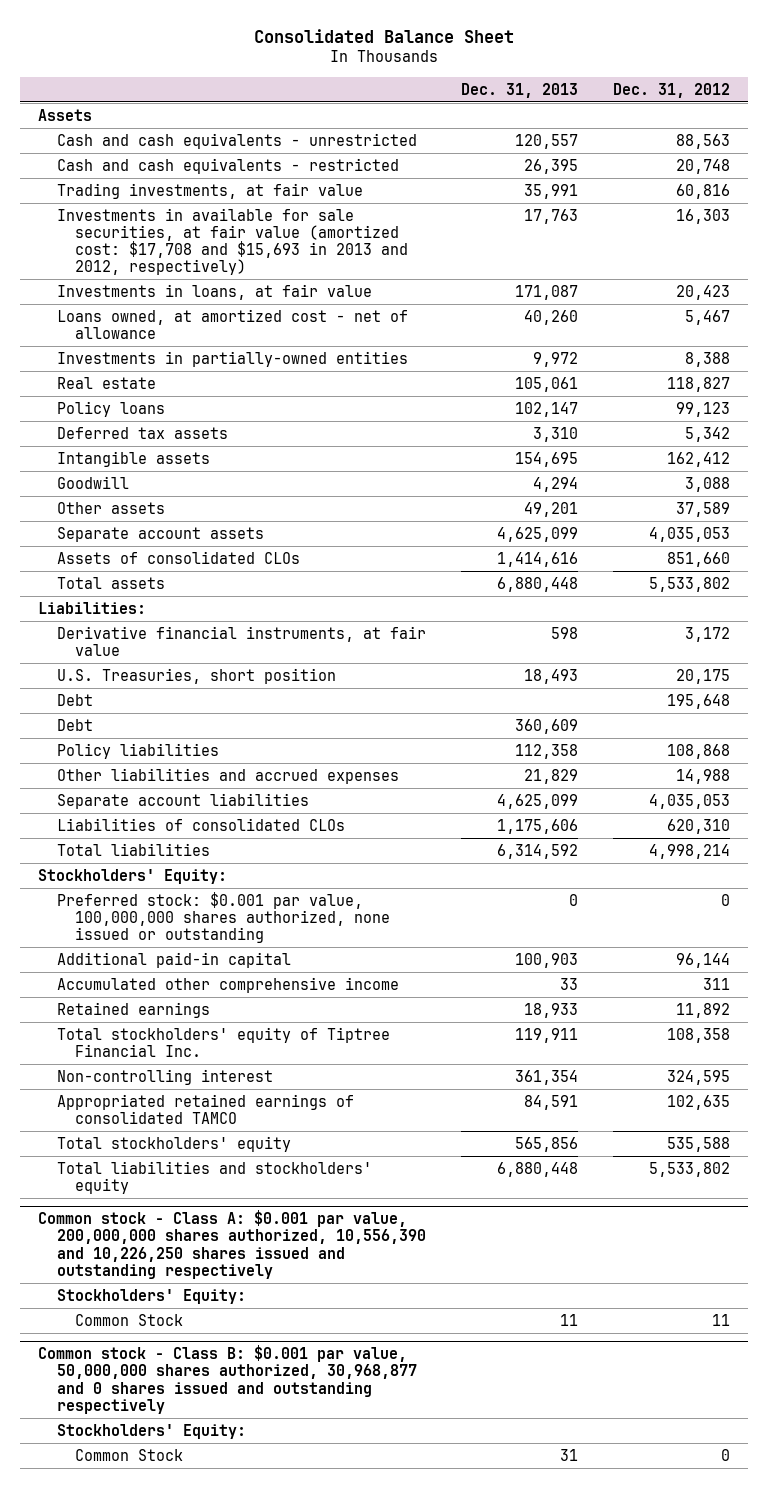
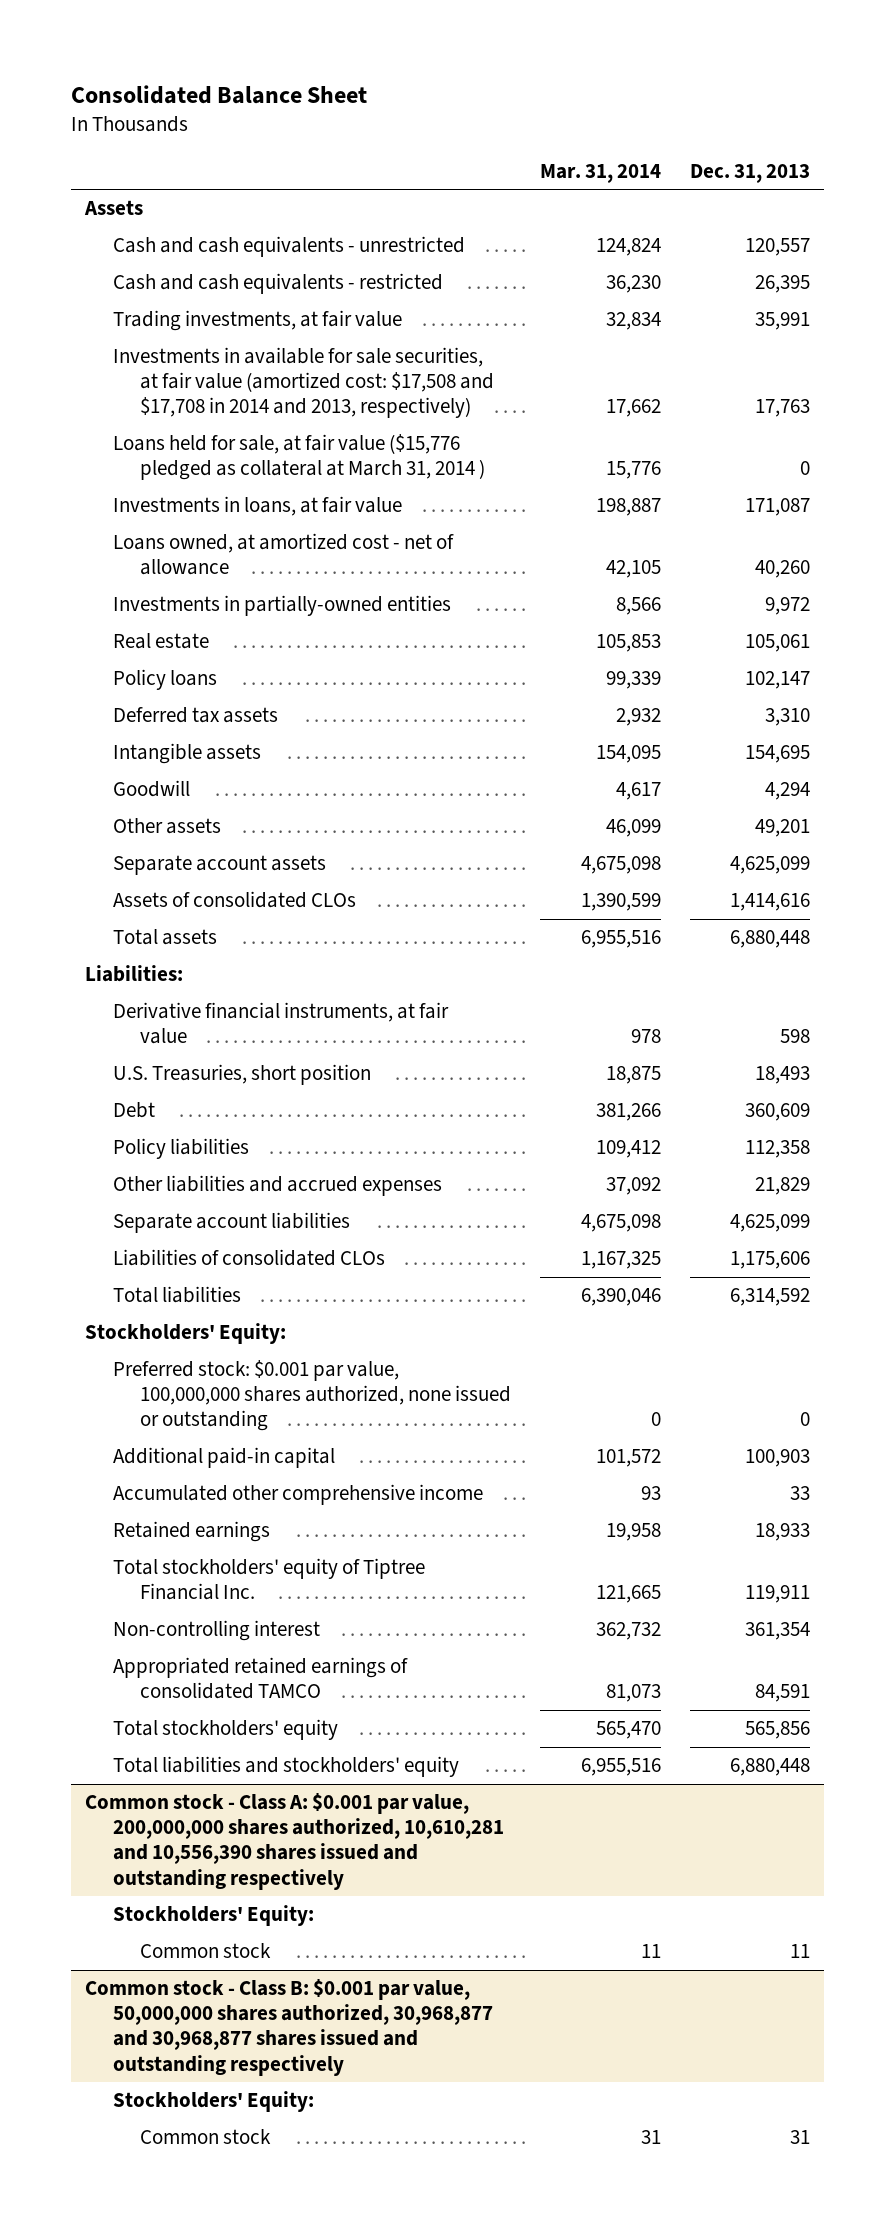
[613,82,731,98] Dec. 31, 2012 -> none
none -> [540,163,662,183] Mar. 31, 2014
[56,207,409,276] Investments in available for sale securities, at fair value (amortized cost: $17,708 and $15,693 in 2013 and 2012, respectively) -> [112,347,495,419] Investments in available for sale securities, at fair value (amortized cost: $17,508 and $17,708 in 2014 and 2013, respectively)
none -> [112,434,486,481] Loans held for sale, at fair value ($15,776 pledged as collateral at March 31, 2014 )
[56,693,93,706] Debt -> none
[37,1210,426,1279] Common stock - Class A: $0.001 par value, 200,000,000 shares authorized, 10,556,390 and 10,226,250 shares issued and outstanding respectively -> [84,1793,504,1890] Common stock - Class A: $0.001 par value, 200,000,000 shares authorized, 10,610,281 and 10,556,390 shares issued and outstanding respectively
[75,1313,184,1326] Common Stock -> [140,1943,272,1959] Common stock
[37,1345,417,1414] Common stock - Class B: $0.001 par value, 50,000,000 shares authorized, 30,968,877 and 0 shares issued and outstanding respectively -> [84,1979,493,2076] Common stock - Class B: $0.001 par value, 50,000,000 shares authorized, 30,968,877 and 30,968,877 shares issued and outstanding respectively
[75,1448,184,1461] Common Stock -> [140,2129,272,2145] Common stock

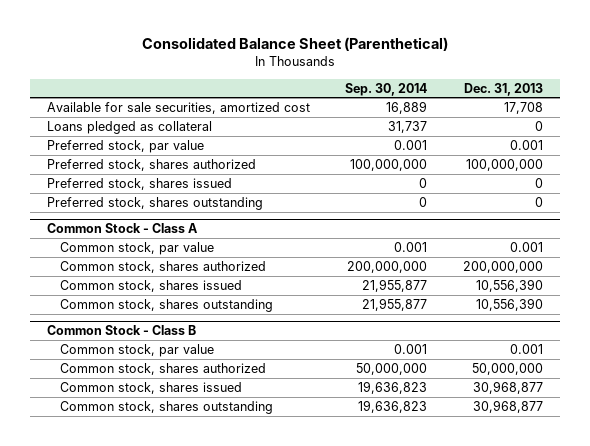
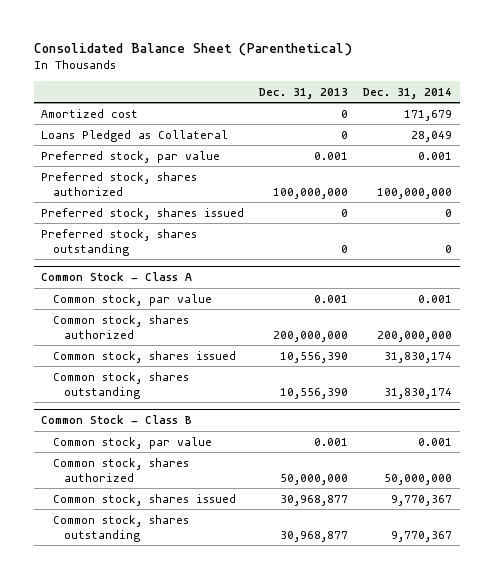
[345,82,428,96] Sep. 30, 2014 -> none
none -> [363,87,453,99] Dec. 31, 2014
[47,101,311,114] Available for sale securities, amortized cost -> none
none -> [41,108,139,118] Amortized cost
[47,120,213,134] Loans pledged as collateral -> [41,129,229,142] Loans Pledged as Collateral

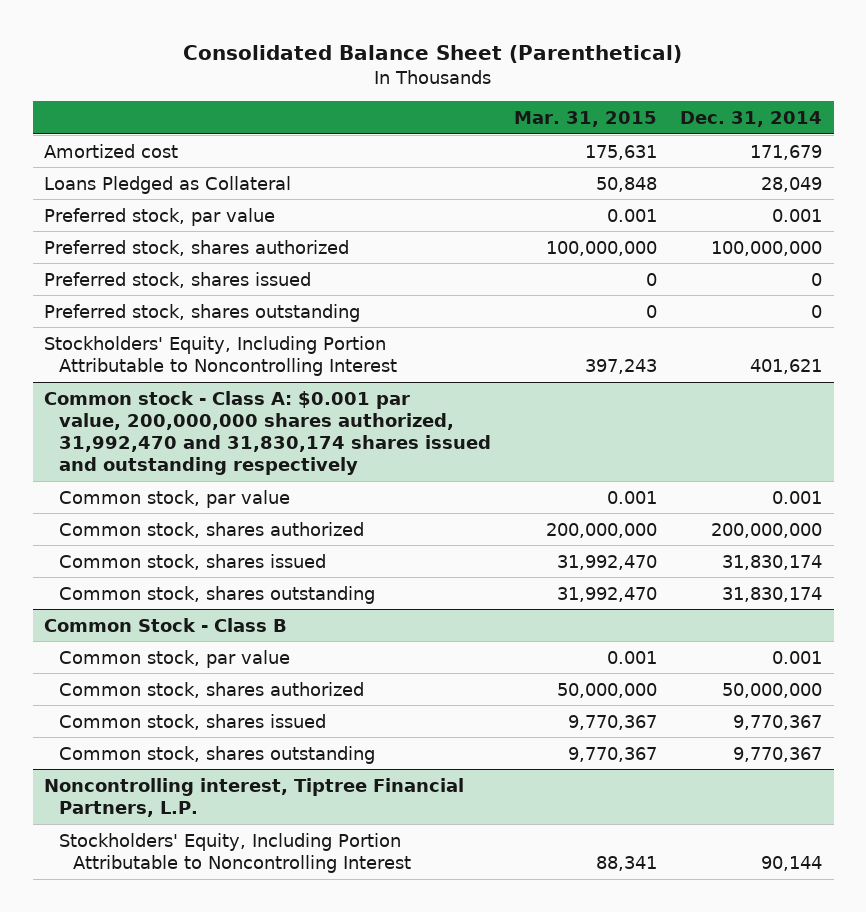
[259,87,349,99] Dec. 31, 2013 -> none
none -> [513,110,657,127] Mar. 31, 2015
none -> [44,335,397,376] Stockholders' Equity, Including Portion Attributable to Noncontrolling Interest
[41,272,193,282] Common Stock - Class A -> [44,390,491,476] Common stock - Class A: $0.001 par value, 200,000,000 shares authorized, 31,992,470 and 31,830,174 shares issued and outstanding respectively
none -> [44,777,465,817] Noncontrolling interest, Tiptree Financial Partners, L.P.
none -> [58,832,411,873] Stockholders' Equity, Including Portion Attributable to Noncontrolling Interest

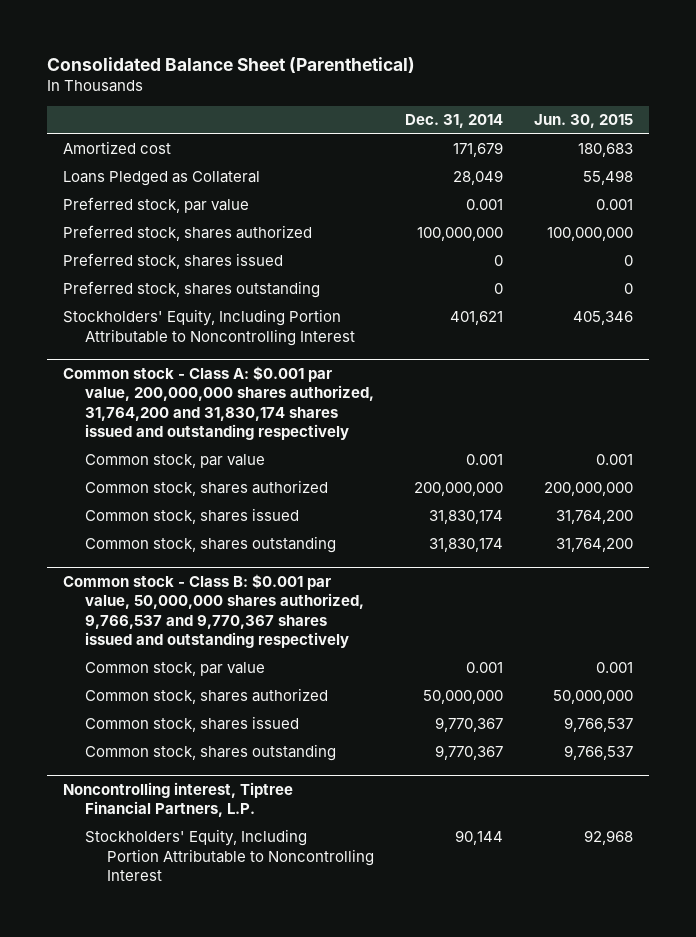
[513,110,657,127] Mar. 31, 2015 -> none
none -> [534,114,634,129] Jun. 30, 2015
[44,390,491,476] Common stock - Class A: $0.001 par value, 200,000,000 shares authorized, 31,992,470 and 31,830,174 shares issued and outstanding respectively -> [62,366,374,441] Common stock - Class A: $0.001 par value, 200,000,000 shares authorized, 31,764,200 and 31,830,174 shares issued and outstanding respectively
[44,617,288,632] Common Stock - Class B -> [62,574,364,649] Common stock - Class B: $0.001 par value, 50,000,000 shares authorized, 9,766,537 and 9,770,367 shares issued and outstanding respectively

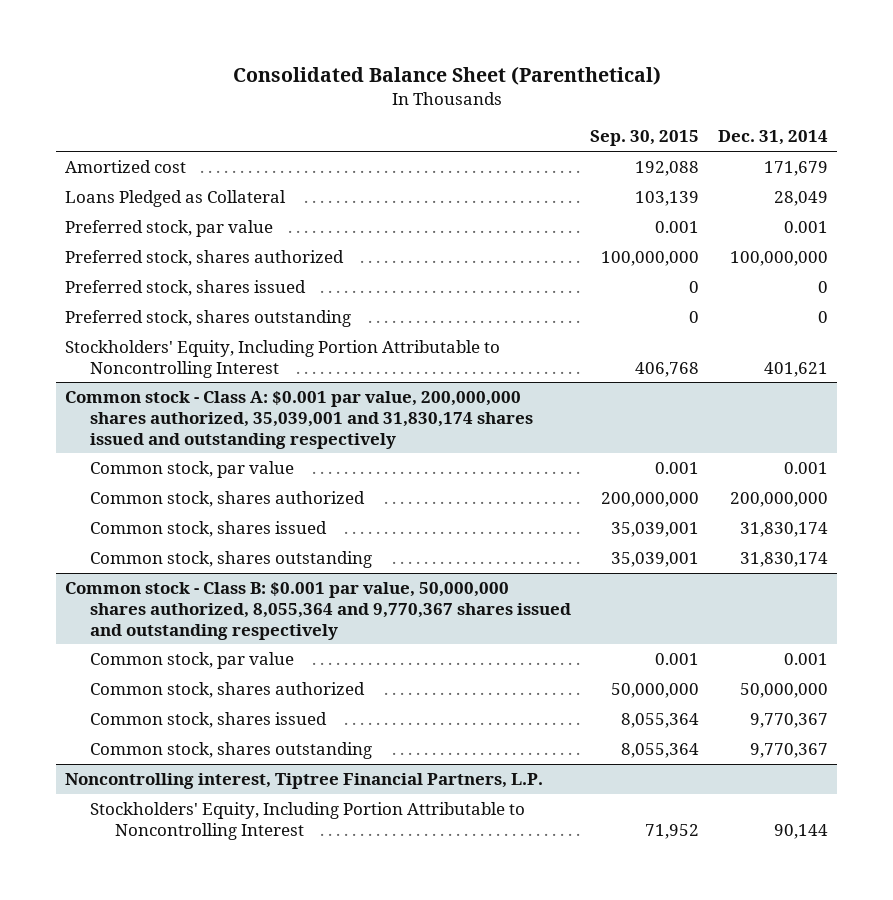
[534,114,634,129] Jun. 30, 2015 -> none
none -> [589,130,699,147] Sep. 30, 2015
[62,366,374,441] Common stock - Class A: $0.001 par value, 200,000,000 shares authorized, 31,764,200 and 31,830,174 shares issued and outstanding respectively -> [65,390,533,449] Common stock - Class A: $0.001 par value, 200,000,000 shares authorized, 35,039,001 and 31,830,174 shares issued and outstanding respectively
[62,574,364,649] Common stock - Class B: $0.001 par value, 50,000,000 shares authorized, 9,766,537 and 9,770,367 shares issued and outstanding respectively -> [65,581,571,640] Common stock - Class B: $0.001 par value, 50,000,000 shares authorized, 8,055,364 and 9,770,367 shares issued and outstanding respectively

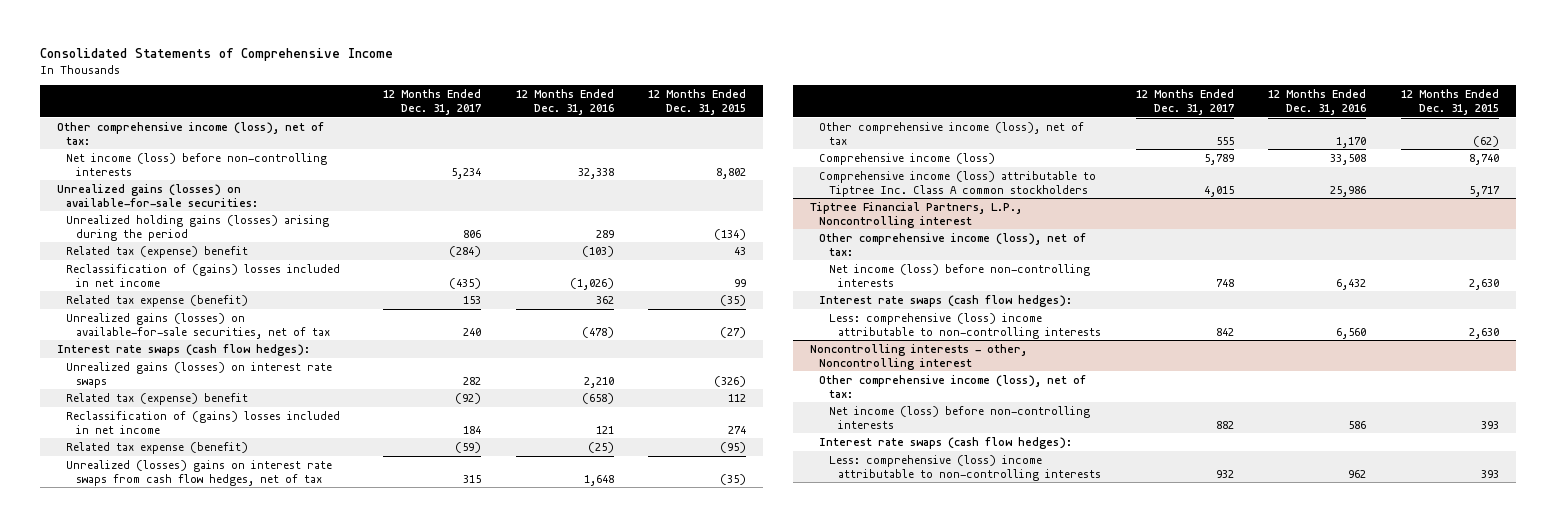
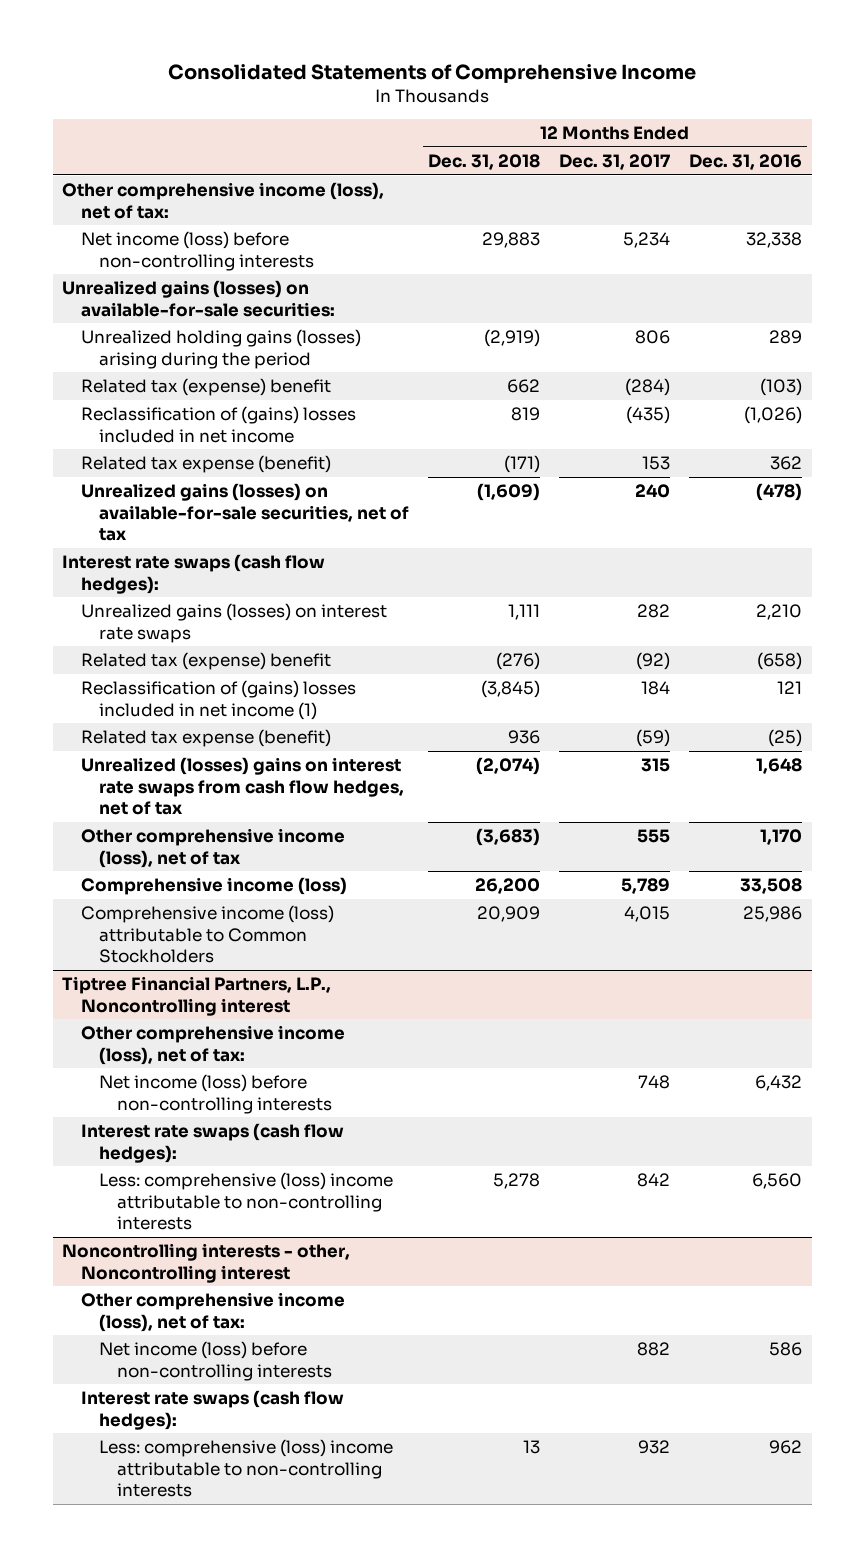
[648,89,747,115] 12 Months Ended Dec. 31, 2015 -> none
none -> [428,154,541,171] Dec. 31, 2018
[66,411,341,434] Reclassification of (gains) losses included in net income -> [80,680,356,720] Reclassification of (gains) losses included in net income (1)
[819,171,1097,197] Comprehensive income (loss) attributable to Tiptree Inc. Class A common stockholders -> [80,905,334,963] Comprehensive income (loss) attributable to Common Stockholders

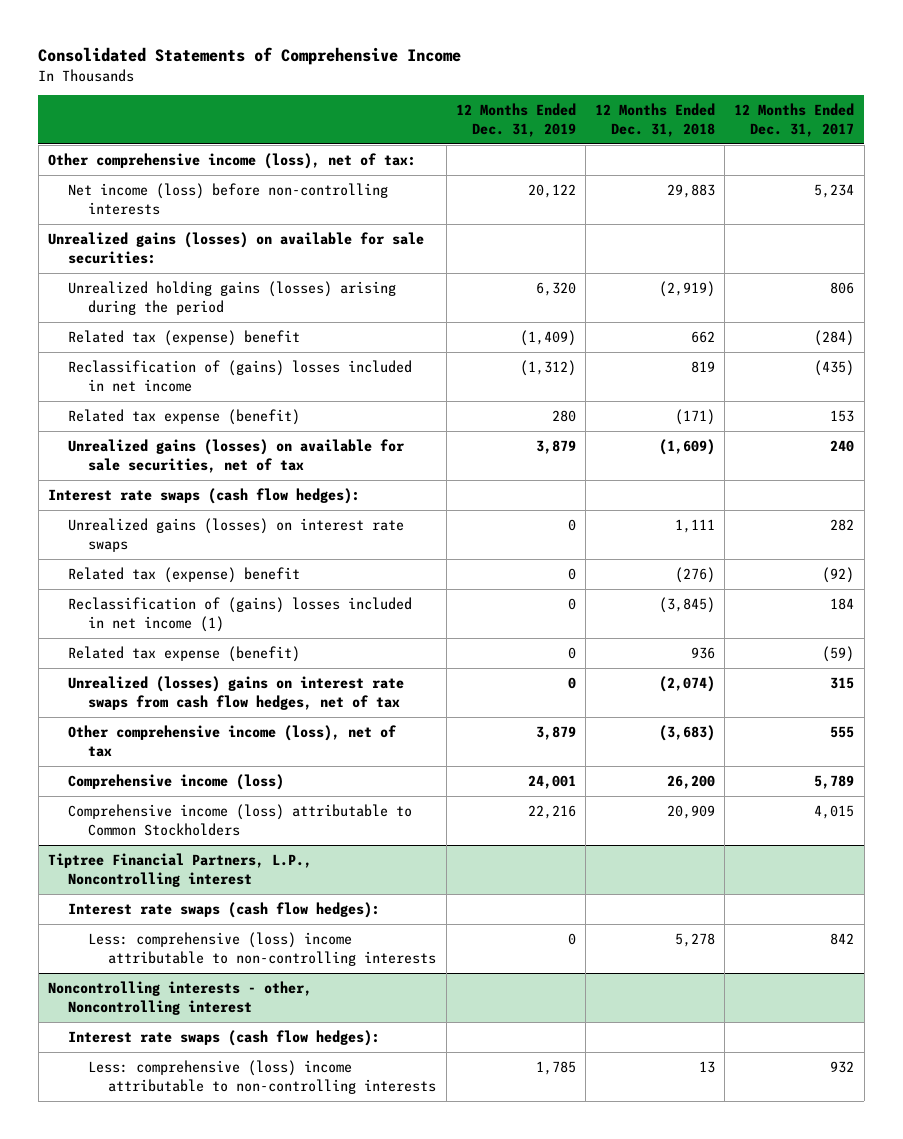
[689,154,803,171] Dec. 31, 2016 -> none
none -> [455,103,576,137] 12 Months Ended Dec. 31, 2019
[62,280,335,317] Unrealized gains (losses) on available-for-sale securities: -> [48,232,425,264] Unrealized gains (losses) on available for sale securities:
[80,483,410,541] Unrealized gains (losses) on available-for-sale securities, net of tax -> [68,439,406,473] Unrealized gains (losses) on available for sale securities, net of tax
[80,1025,345,1065] Other comprehensive income (loss), net of tax: -> none
[99,1074,333,1114] Net income (loss) before non-controlling interests -> none
[80,1292,345,1332] Other comprehensive income (loss), net of tax: -> none
[99,1341,333,1381] Net income (loss) before non-controlling interests -> none

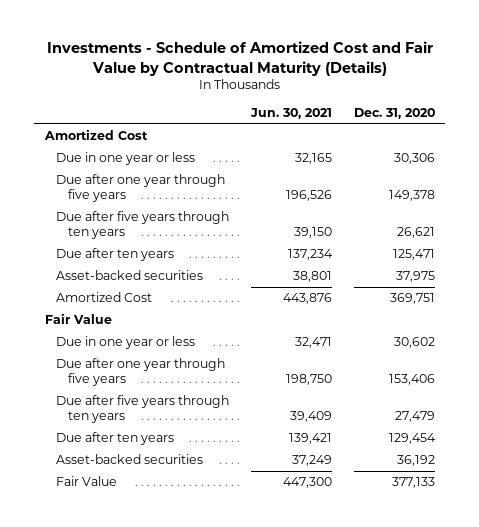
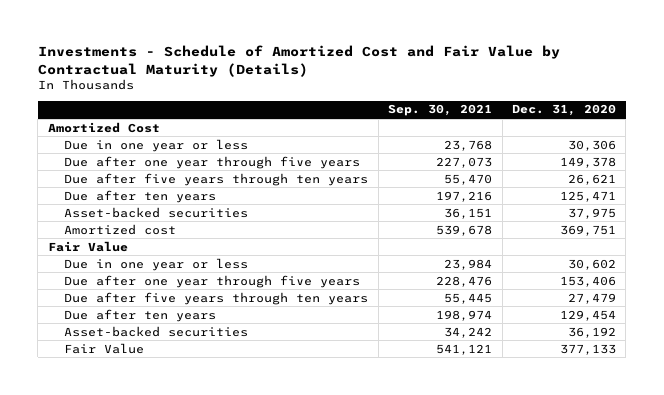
[250,108,333,120] Jun. 30, 2021 -> none
none -> [388,104,493,117] Sep. 30, 2021
[56,292,153,303] Amortized Cost -> [64,223,177,235] Amortized cost

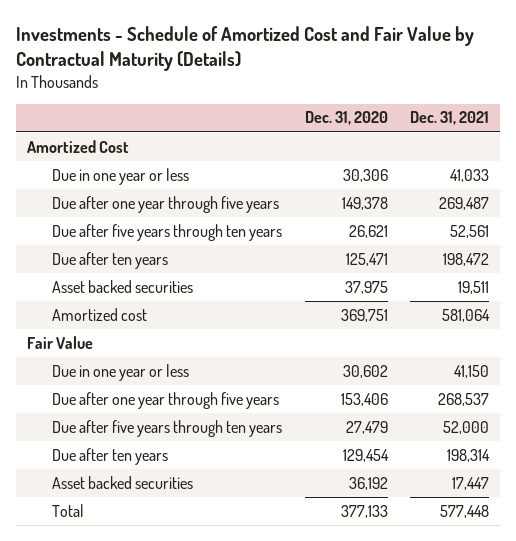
[388,104,493,117] Sep. 30, 2021 -> none
none -> [409,111,489,126] Dec. 31, 2021
[64,206,249,218] Asset-backed securities -> [52,279,194,293] Asset backed securities
[64,325,249,337] Asset-backed securities -> [52,475,194,489] Asset backed securities
[64,342,145,354] Fair Value -> [52,503,85,517] Total

